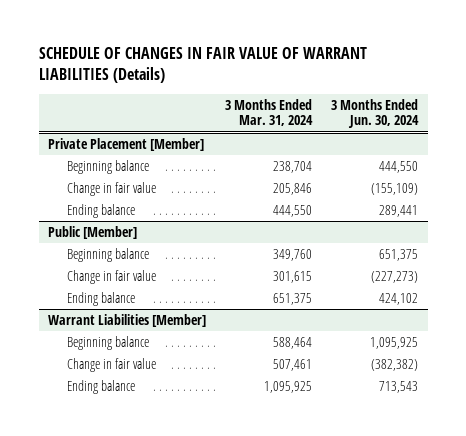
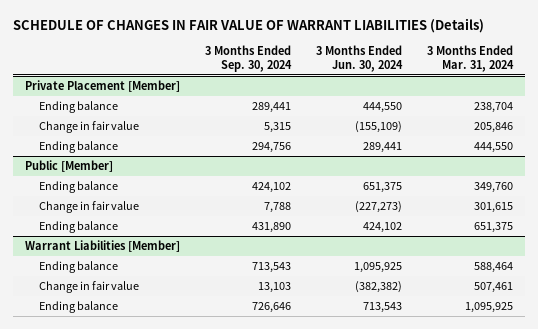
none -> [205,45,293,72] 3 Months Ended Sep. 30, 2024
[66,159,149,174] Beginning balance -> [38,101,118,114] Ending balance
[66,247,149,262] Beginning balance -> [38,181,118,194] Ending balance
[66,335,149,350] Beginning balance -> [38,261,118,274] Ending balance

